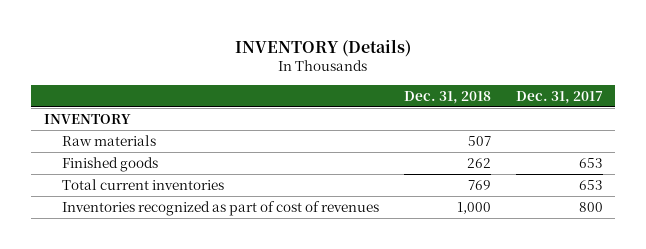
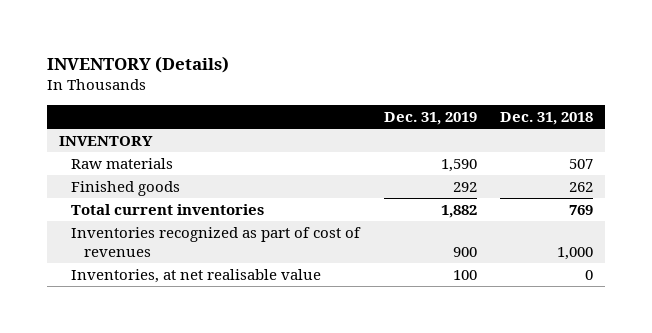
[515,90,603,104] Dec. 31, 2017 -> none
none -> [383,112,477,126] Dec. 31, 2019
none -> [71,268,322,283] Inventories, at net realisable value

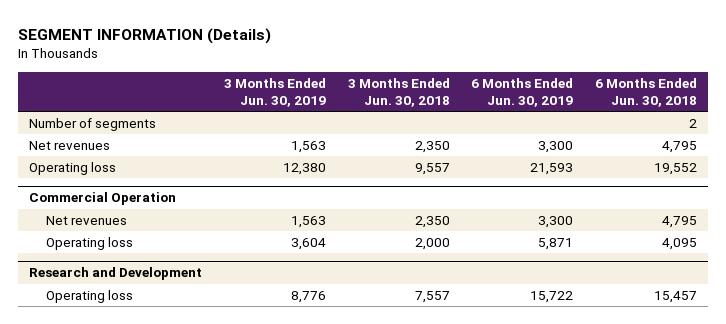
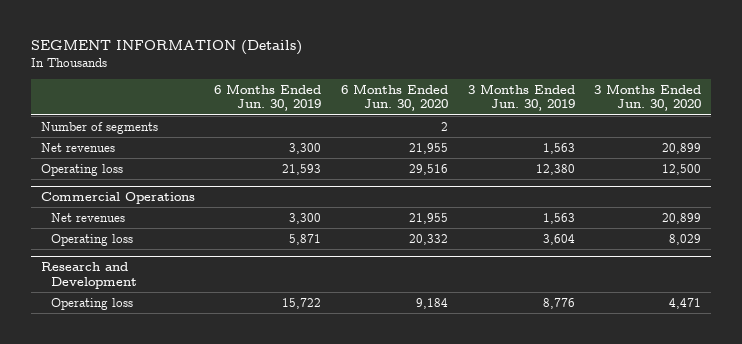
[347,77,450,107] 3 Months Ended Jun. 30, 2018 -> none
[594,77,697,107] 6 Months Ended Jun. 30, 2018 -> none
none -> [341,83,449,112] 6 Months Ended Jun. 30, 2020
none -> [594,83,702,112] 3 Months Ended Jun. 30, 2020
[29,192,177,206] Commercial Operation -> [40,192,195,205] Commercial Operations

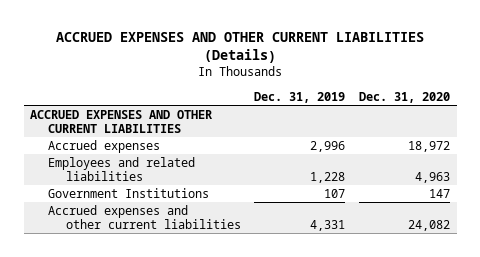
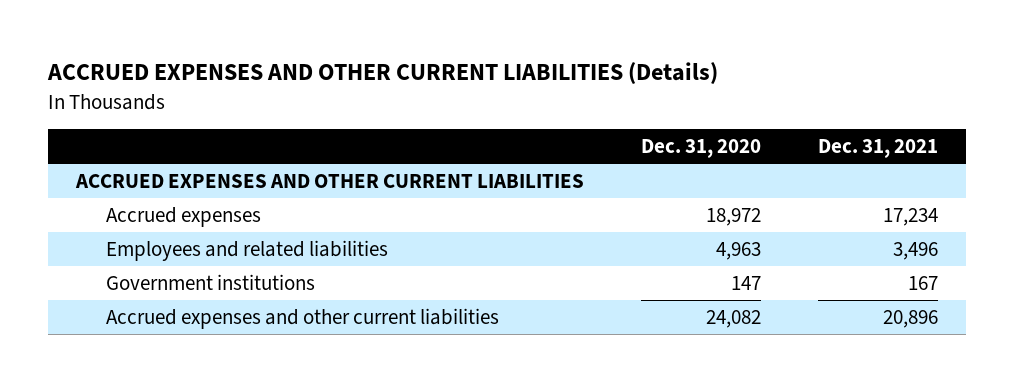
[254,91,346,103] Dec. 31, 2019 -> none
none -> [817,139,938,159] Dec. 31, 2021
[47,187,209,198] Government Institutions -> [106,273,316,290] Government institutions

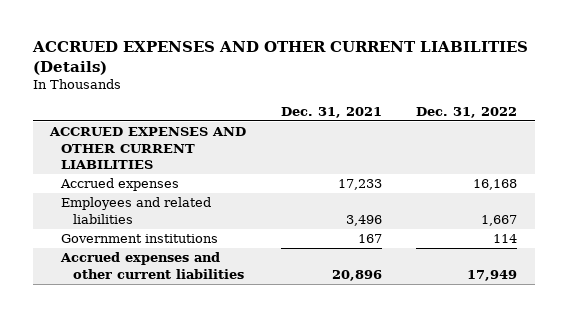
[640,139,761,159] Dec. 31, 2020 -> none
none -> [416,106,518,118] Dec. 31, 2022
[882,207,938,226] 17,234 -> [337,179,382,191] 17,233

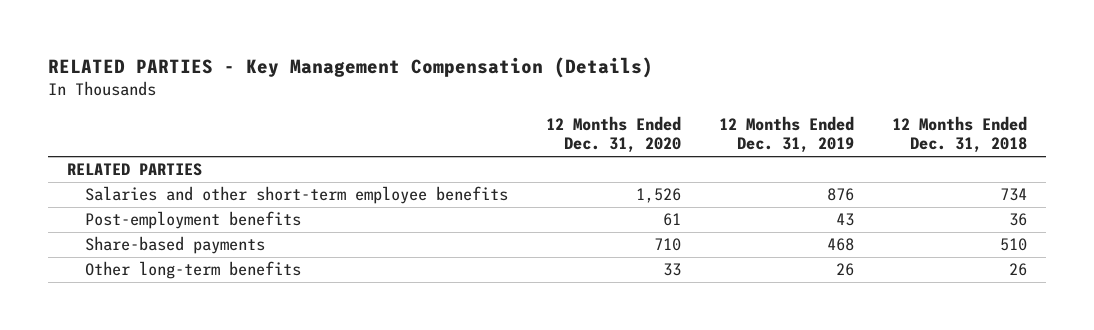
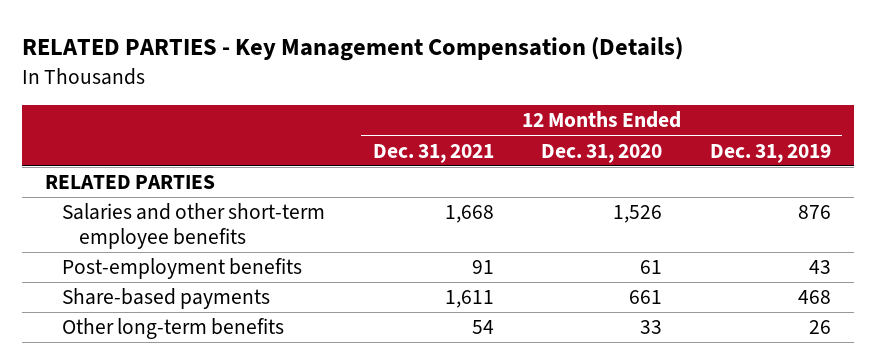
[892,115,1028,154] 12 Months Ended Dec. 31, 2018 -> none
none -> [372,143,494,163] Dec. 31, 2021
[654,238,682,252] 710 -> [629,290,663,305] 661

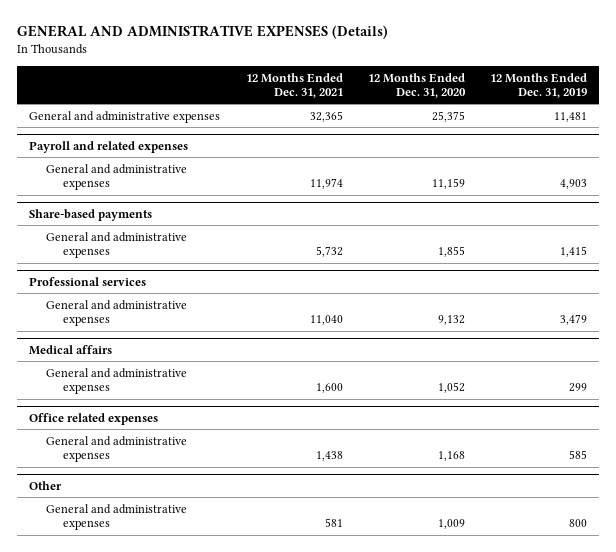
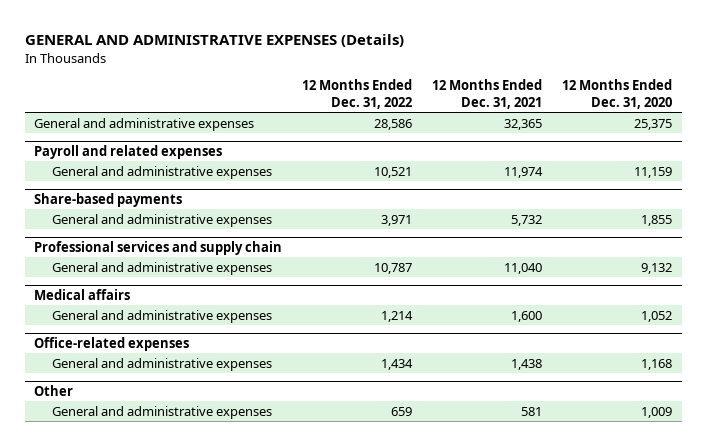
[489,72,587,98] 12 Months Ended Dec. 31, 2019 -> none
none -> [302,79,413,110] 12 Months Ended Dec. 31, 2022
[29,276,147,286] Professional services -> [34,240,283,255] Professional services and supply chain
[29,412,159,425] Office related expenses -> [34,336,190,351] Office-related expenses

